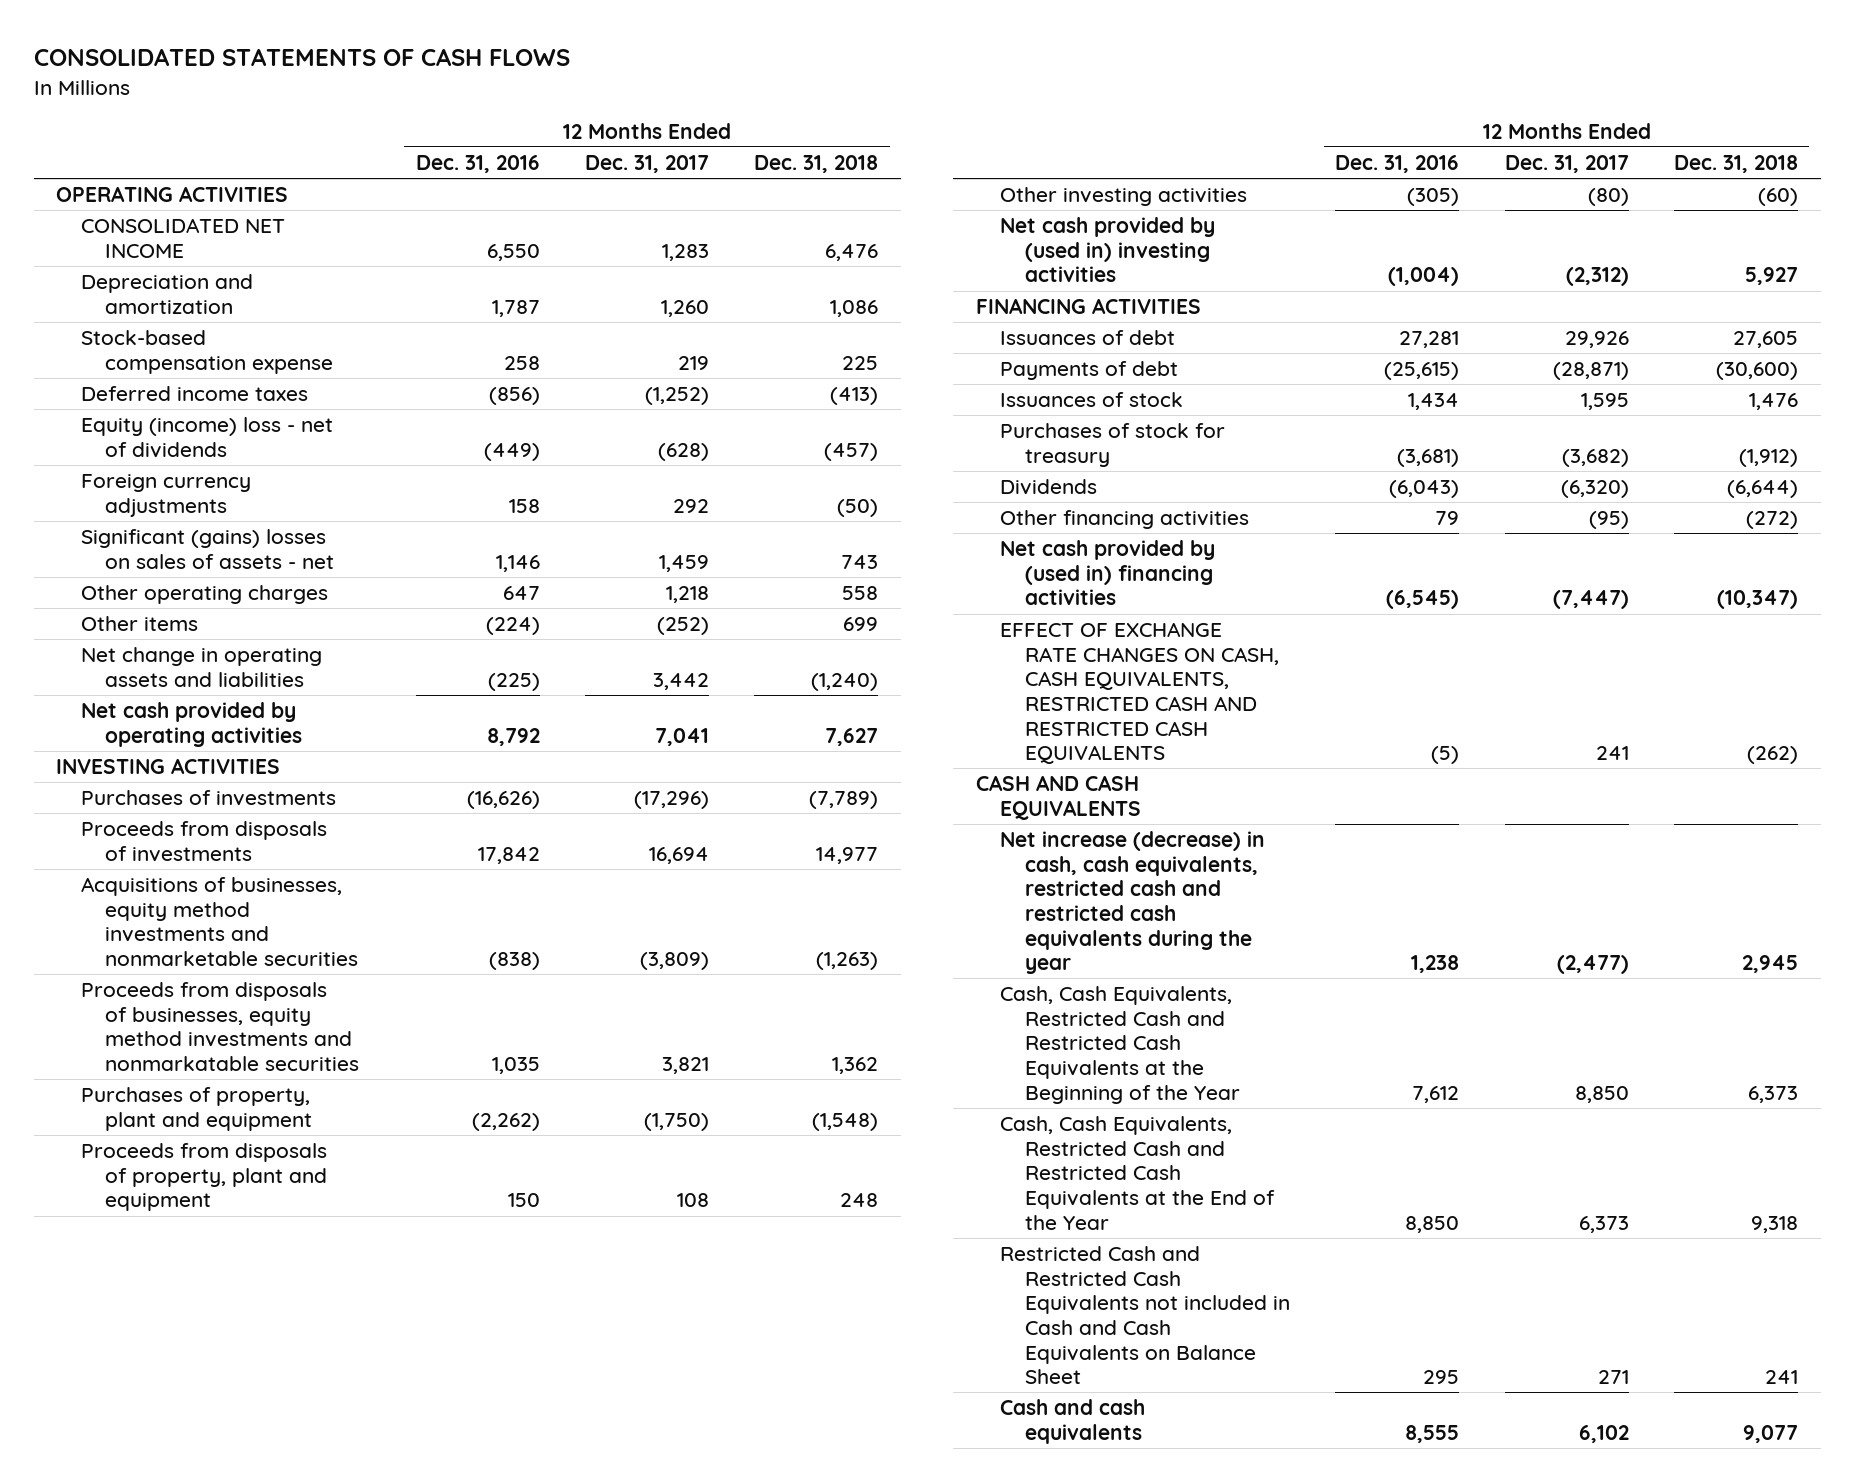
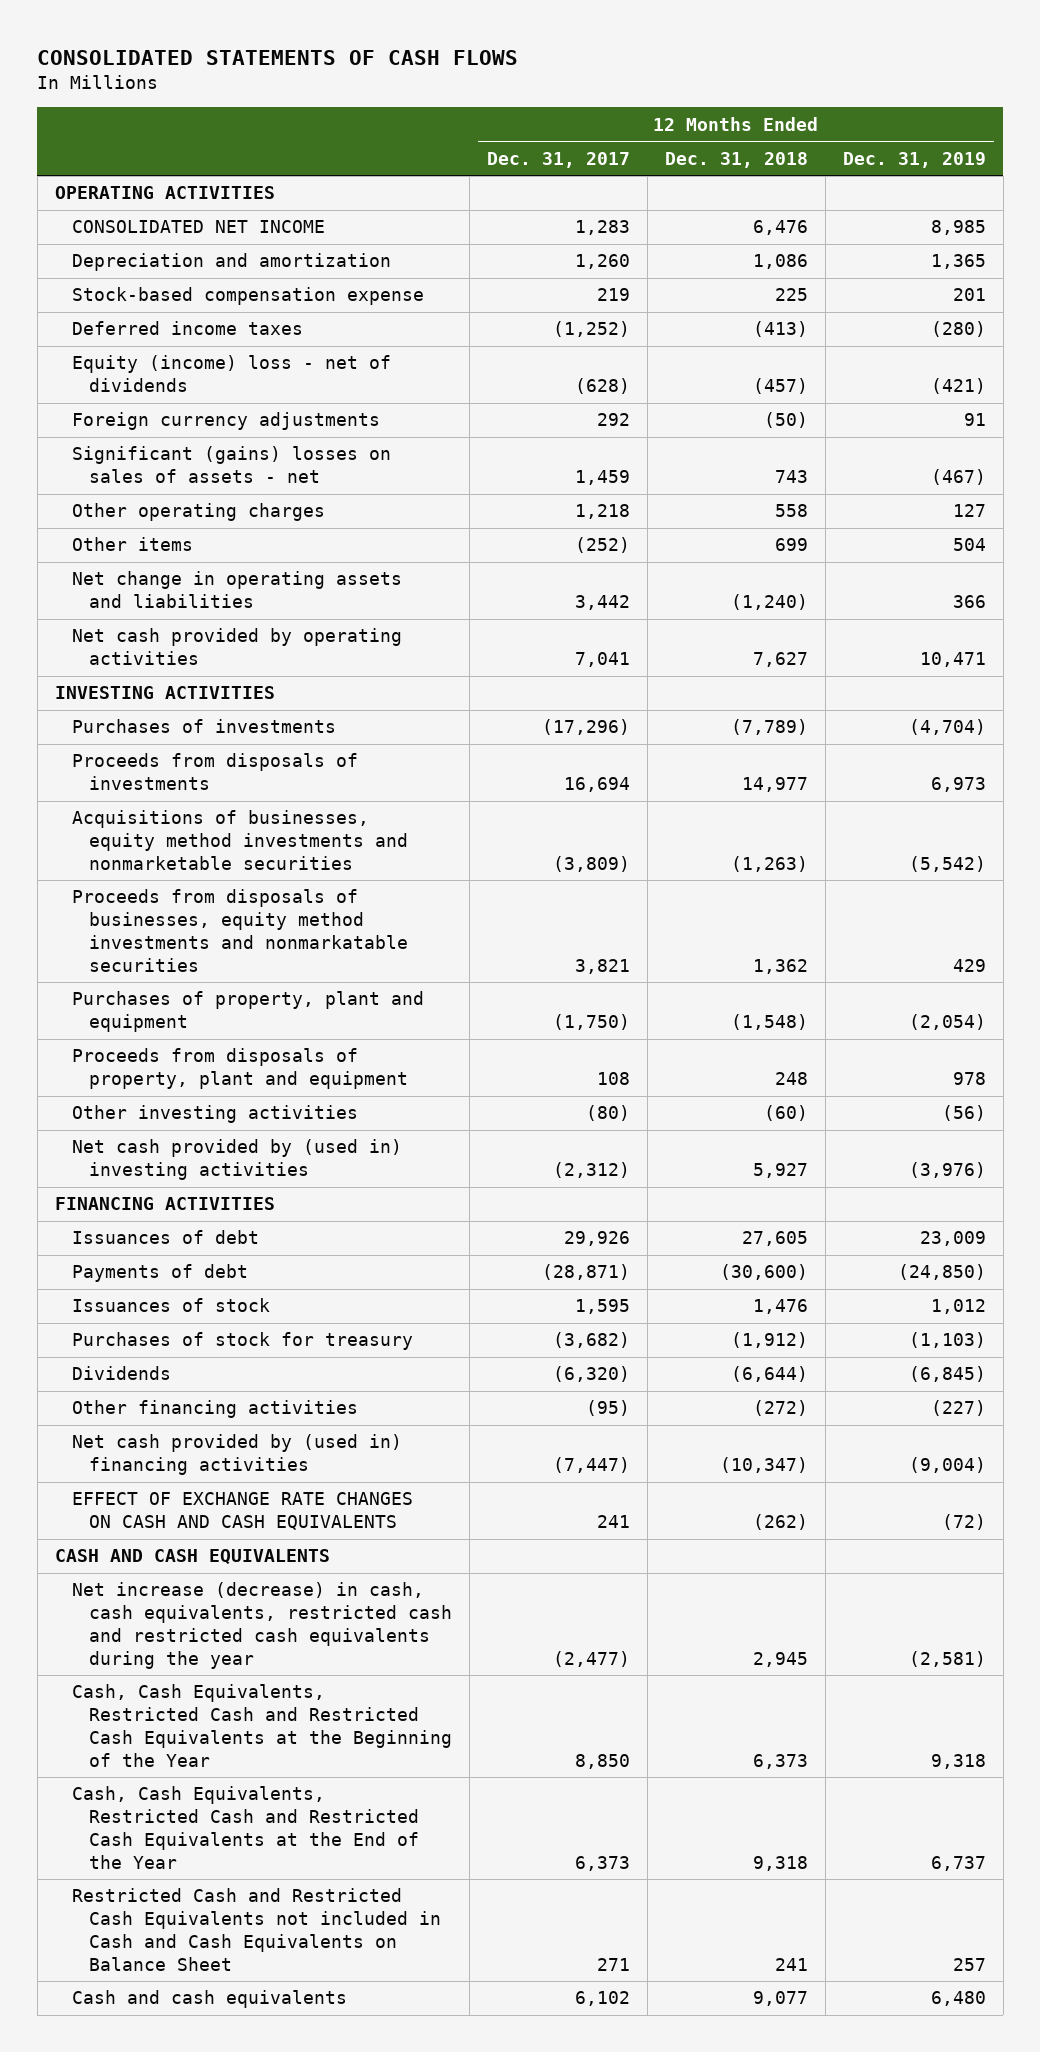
[415,154,540,173] Dec. 31, 2016 -> none
none -> [842,151,986,168] Dec. 31, 2019
[1000,622,1279,765] EFFECT OF EXCHANGE RATE CHANGES ON CASH, CASH EQUIVALENTS, RESTRICTED CASH AND RESTRICTED CASH EQUIVALENTS -> [71,1492,413,1531] EFFECT OF EXCHANGE RATE CHANGES ON CASH AND CASH EQUIVALENTS

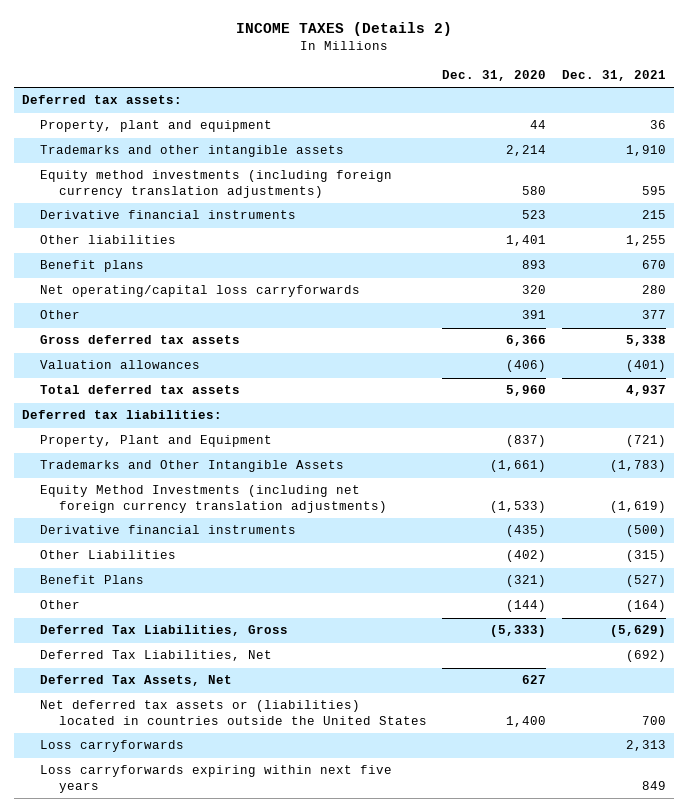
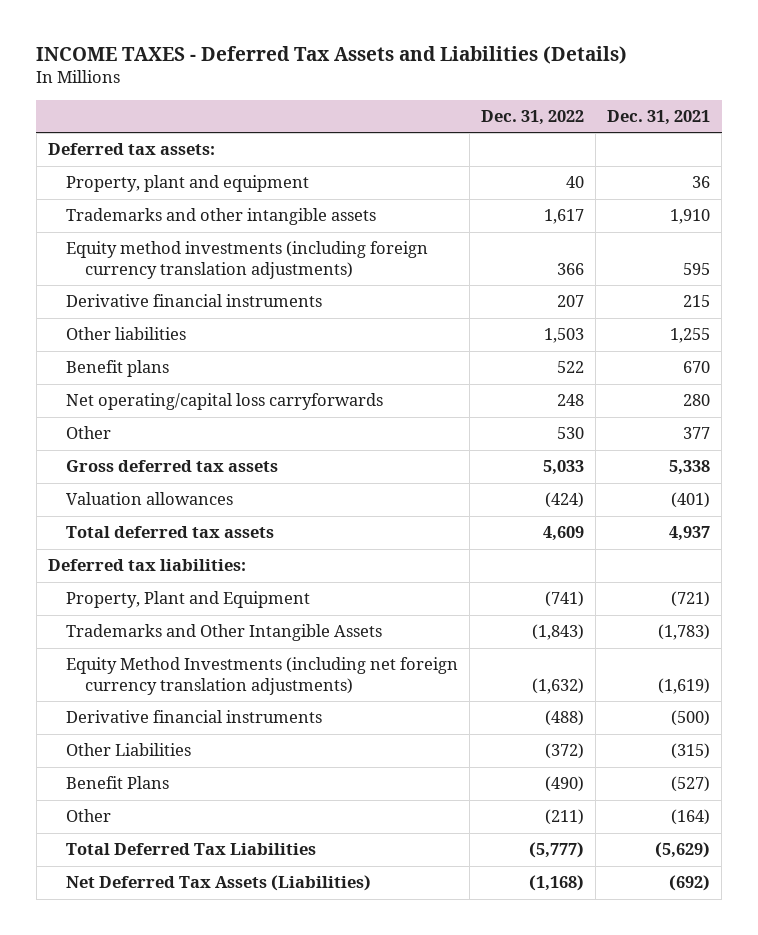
[235,22,452,37] INCOME TAXES (Details 2) -> [36,46,628,65] INCOME TAXES - Deferred Tax Assets and Liabilities (Details)
[442,70,547,82] Dec. 31, 2020 -> none
none -> [481,110,585,126] Dec. 31, 2022
[40,675,233,687] Deferred Tax Assets, Net -> none
[40,700,427,725] Net deferred tax assets or (liabilities) located in countries outside the United States -> none
[40,740,185,753] Loss carryforwards -> none
[40,765,393,793] Loss carryforwards expiring within next five years -> none
[40,625,289,637] Deferred Tax Liabilities, Gross -> [66,843,317,856] Total Deferred Tax Liabilities
[40,650,273,662] Deferred Tax Liabilities, Net -> [66,875,372,892] Net Deferred Tax Assets (Liabilities)

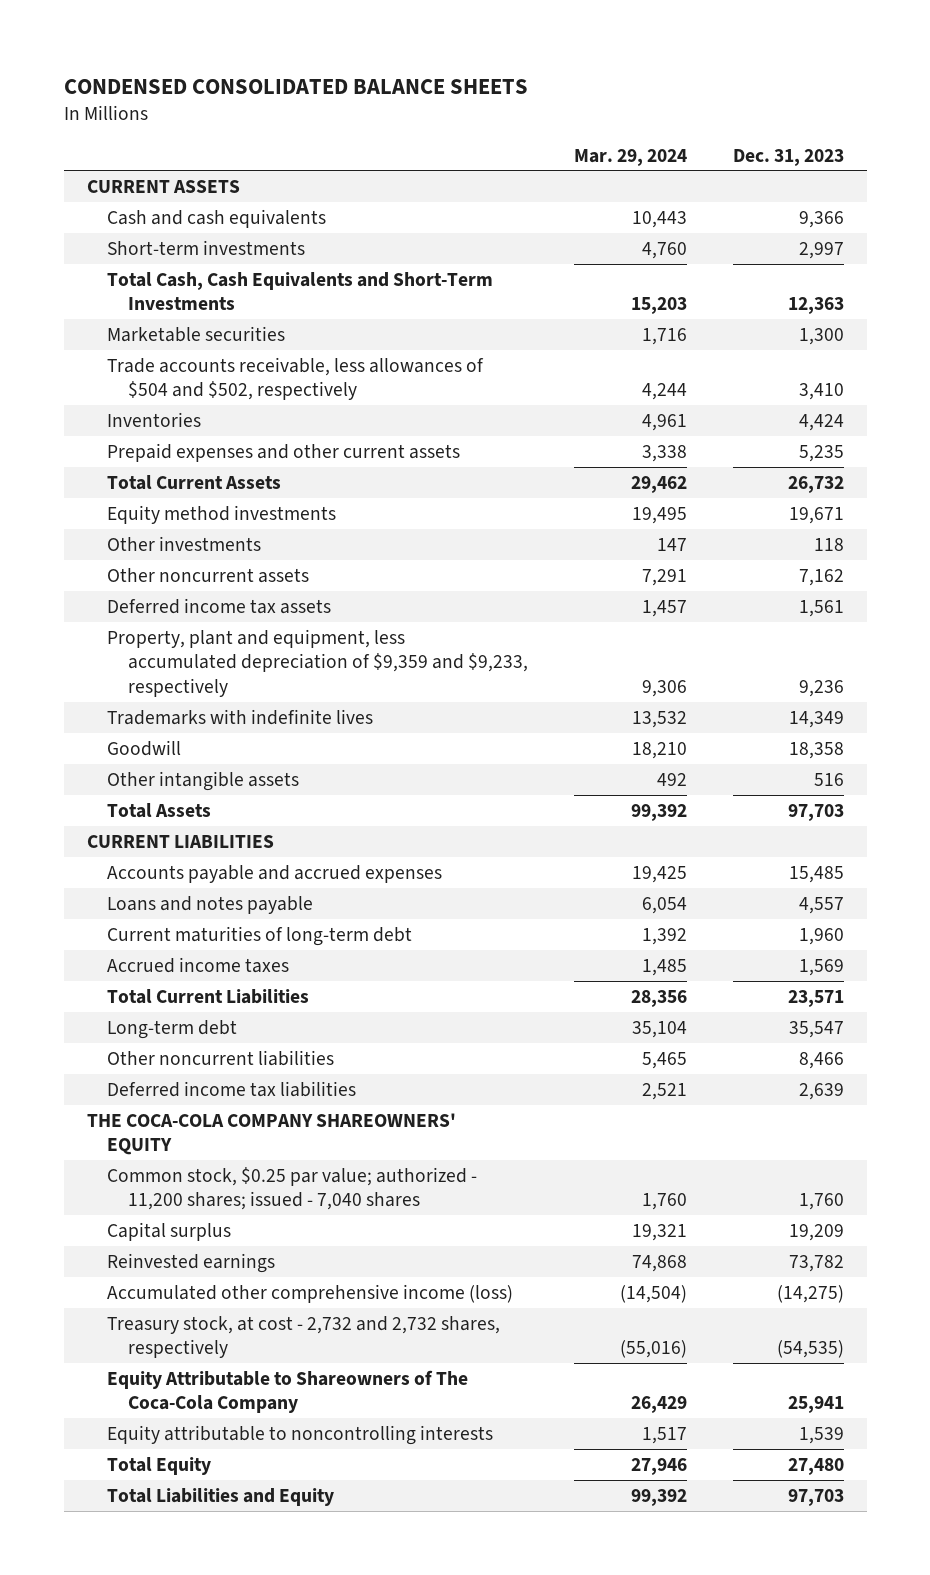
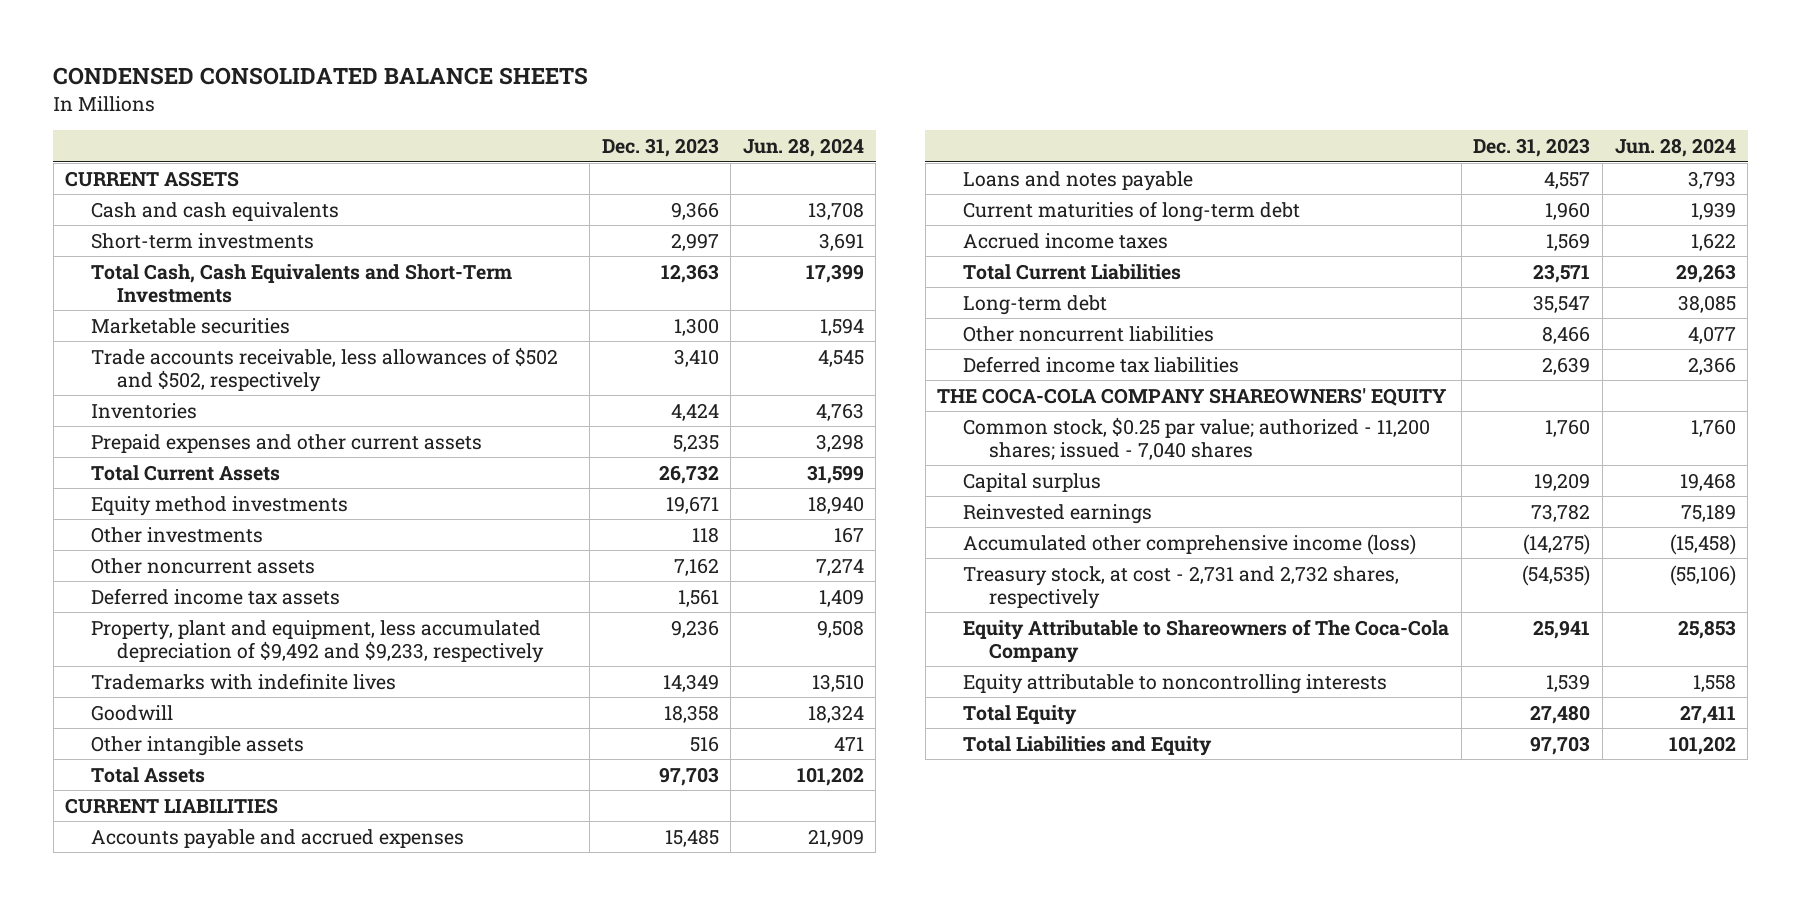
[573,148,687,166] Mar. 29, 2024 -> none
none -> [742,138,864,158] Jun. 28, 2024
[107,356,485,401] Trade accounts receivable, less allowances of $504 and $502, respectively -> [91,346,559,392] Trade accounts receivable, less allowances of $502 and $502, respectively
[107,628,529,697] Property, plant and equipment, less accumulated depreciation of $9,359 and $9,233, respectively -> [91,619,545,663] Property, plant and equipment, less accumulated depreciation of $9,492 and $9,233, respectively
[107,1315,501,1359] Treasury stock, at cost - 2,732 and 2,732 shares, respectively -> [963,565,1400,609] Treasury stock, at cost - 2,731 and 2,732 shares, respectively

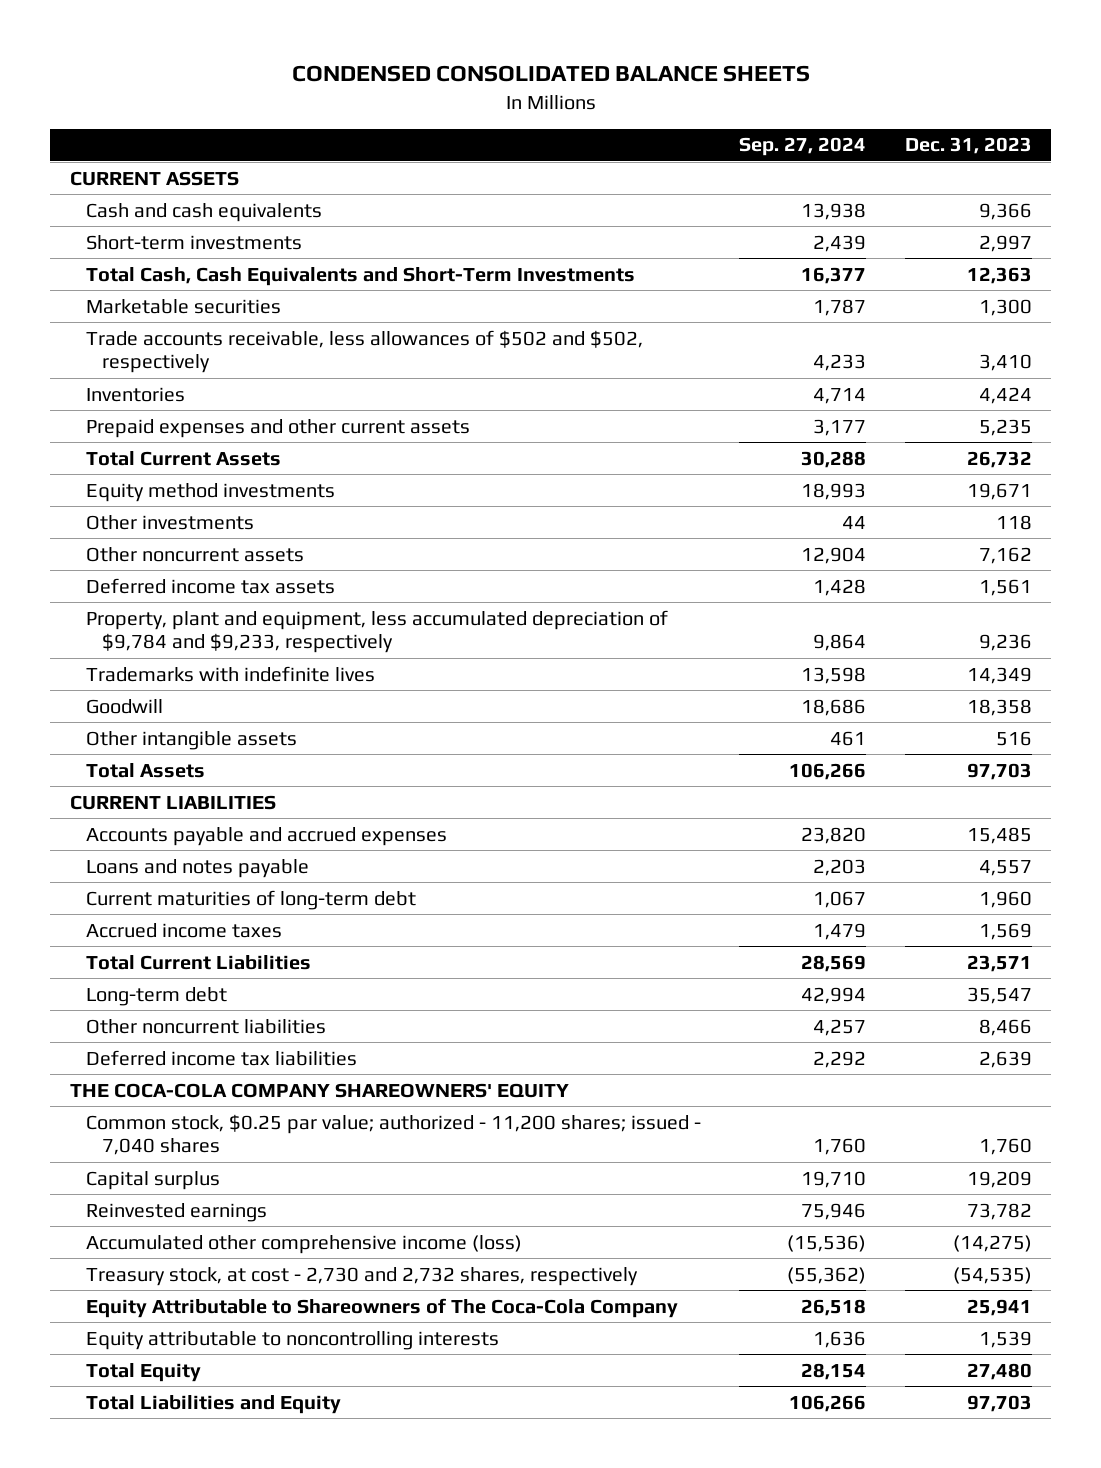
[742,138,864,158] Jun. 28, 2024 -> none
none -> [739,137,867,157] Sep. 27, 2024
[91,619,545,663] Property, plant and equipment, less accumulated depreciation of $9,492 and $9,233, respectively -> [85,609,668,654] Property, plant and equipment, less accumulated depreciation of $9,784 and $9,233, respectively
[963,565,1400,609] Treasury stock, at cost - 2,731 and 2,732 shares, respectively -> [85,1266,638,1286] Treasury stock, at cost - 2,730 and 2,732 shares, respectively

